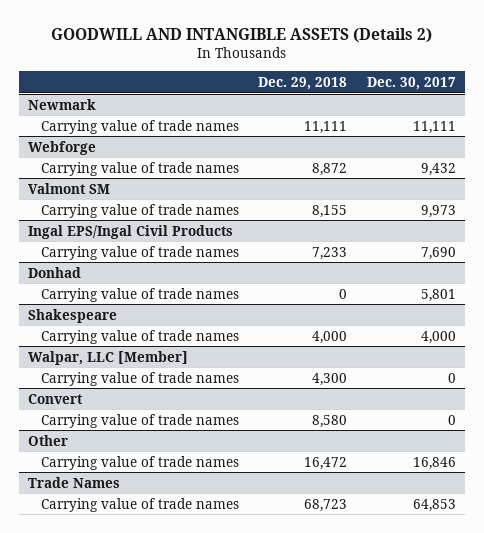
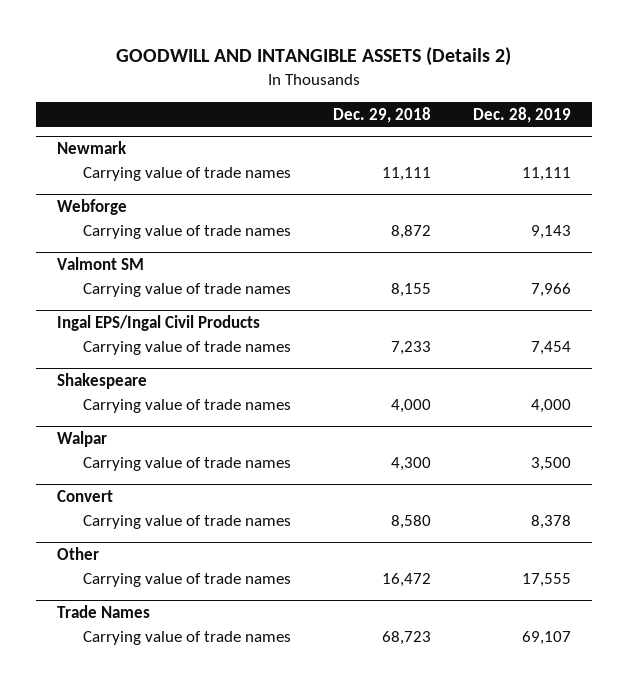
[366,76,456,90] Dec. 30, 2017 -> none
none -> [472,106,571,123] Dec. 28, 2019
[28,266,82,278] Donhad -> none
[41,287,240,302] Carrying value of trade names -> none
[28,350,189,365] Walpar, LLC [Member] -> [57,431,108,448] Walpar

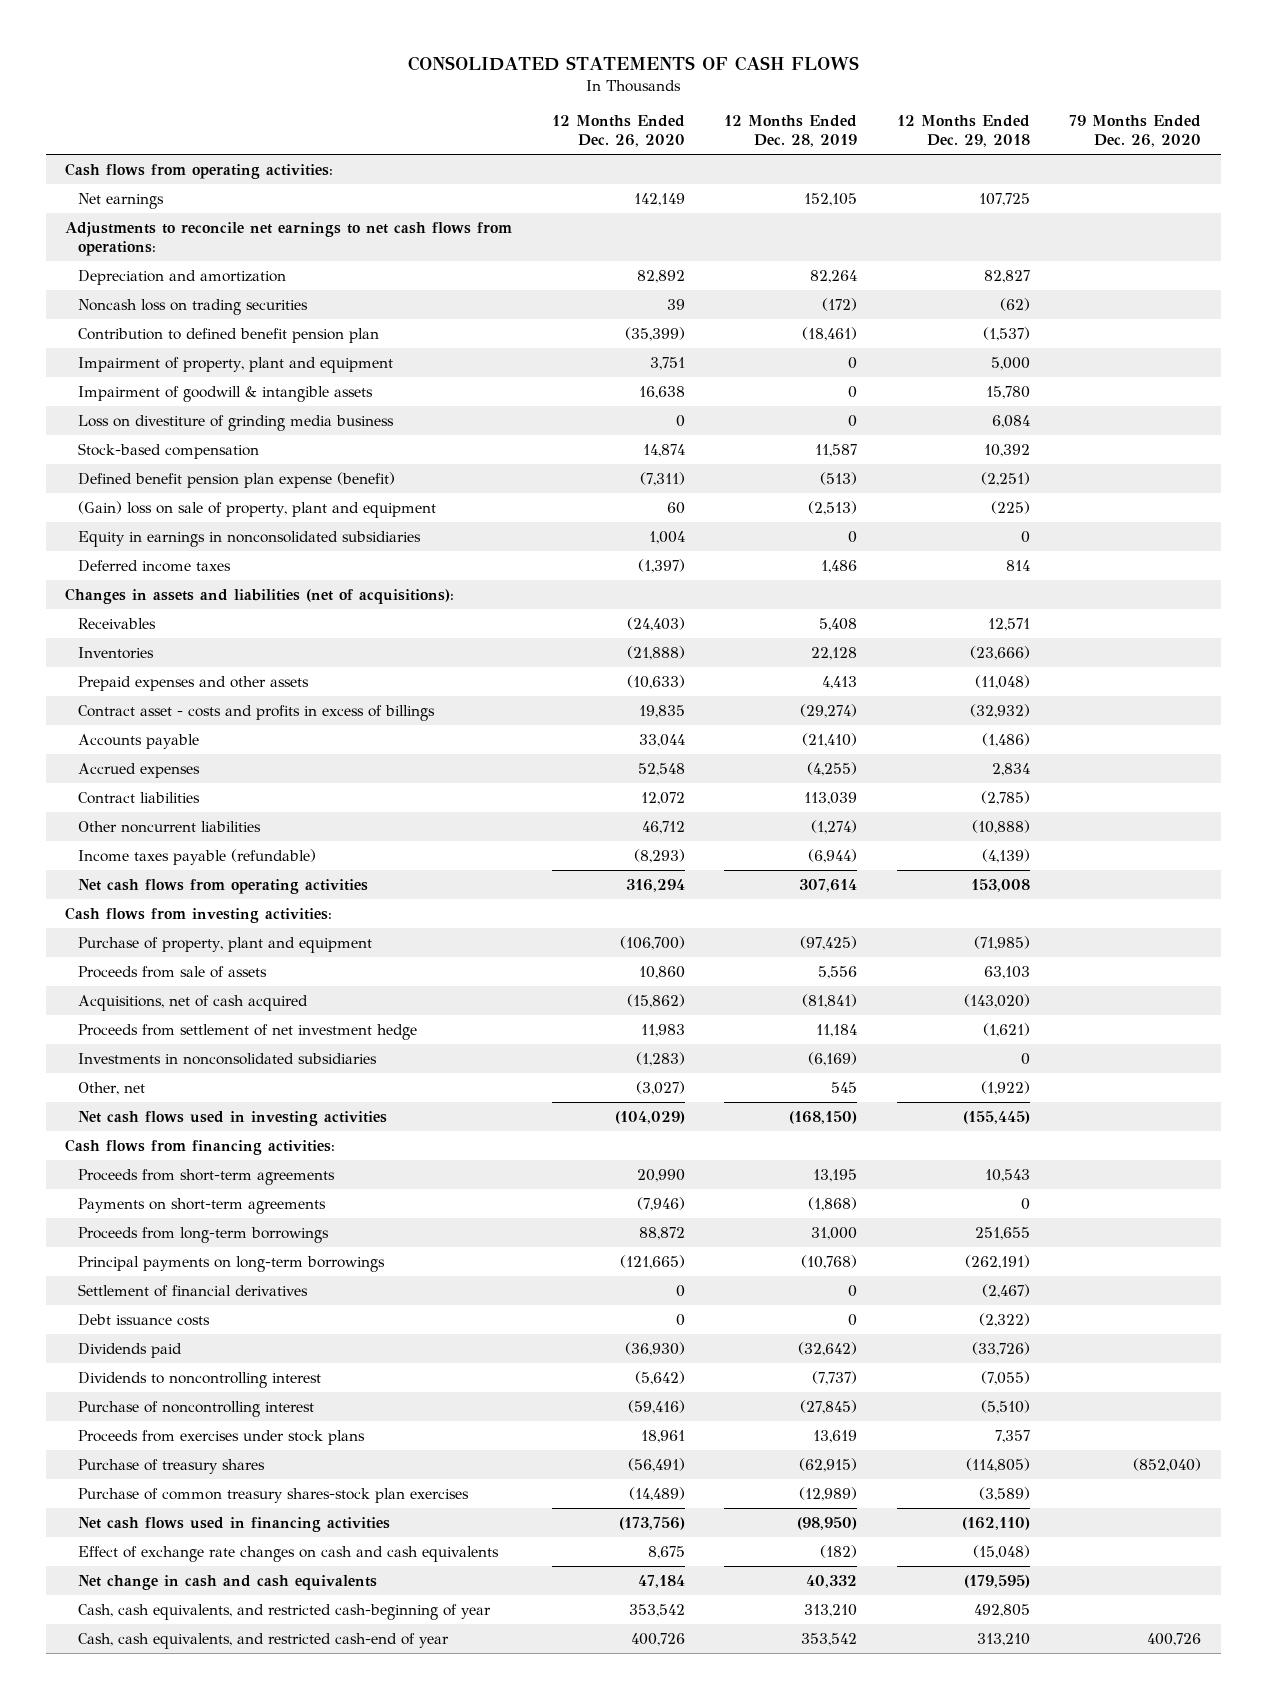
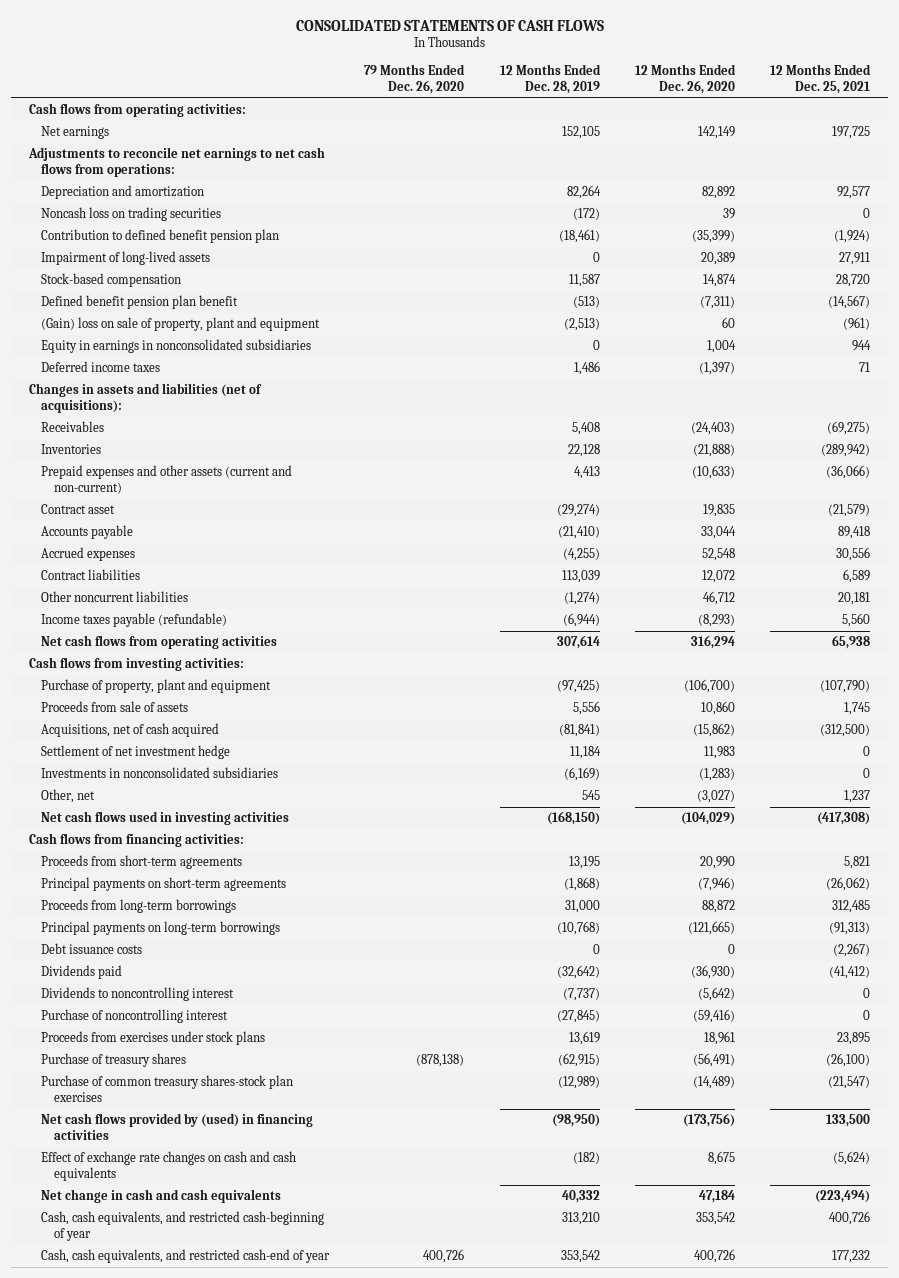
[896,115,1030,148] 12 Months Ended Dec. 29, 2018 -> none
none -> [770,63,872,94] 12 Months Ended Dec. 25, 2021
[77,356,393,373] Impairment of property, plant and equipment -> none
[77,385,373,402] Impairment of goodwill & intangible assets -> none
[77,414,394,431] Loss on divestiture of grinding media business -> none
none -> [41,251,211,266] Impairment of long-lived assets
[77,471,395,488] Defined benefit pension plan expense (benefit) -> [41,295,239,310] Defined benefit pension plan benefit
[77,675,309,691] Prepaid expenses and other assets -> [41,465,293,495] Prepaid expenses and other assets (current and non-current)
[77,704,435,721] Contract asset - costs and profits in excess of billings -> [41,504,116,515] Contract asset
[77,1023,417,1040] Proceeds from settlement of net investment hedge -> [41,745,231,760] Settlement of net investment hedge
[77,1197,326,1214] Payments on short-term agreements -> [41,877,287,892] Principal payments on short-term agreements
[77,1283,308,1297] Settlement of financial derivatives -> none
[1133,1457,1202,1472] (852,040) -> [416,1054,465,1068] (878,138)
[77,1516,390,1532] Net cash flows used in financing activities -> [41,1113,314,1141] Net cash flows provided by (used) in financing activities

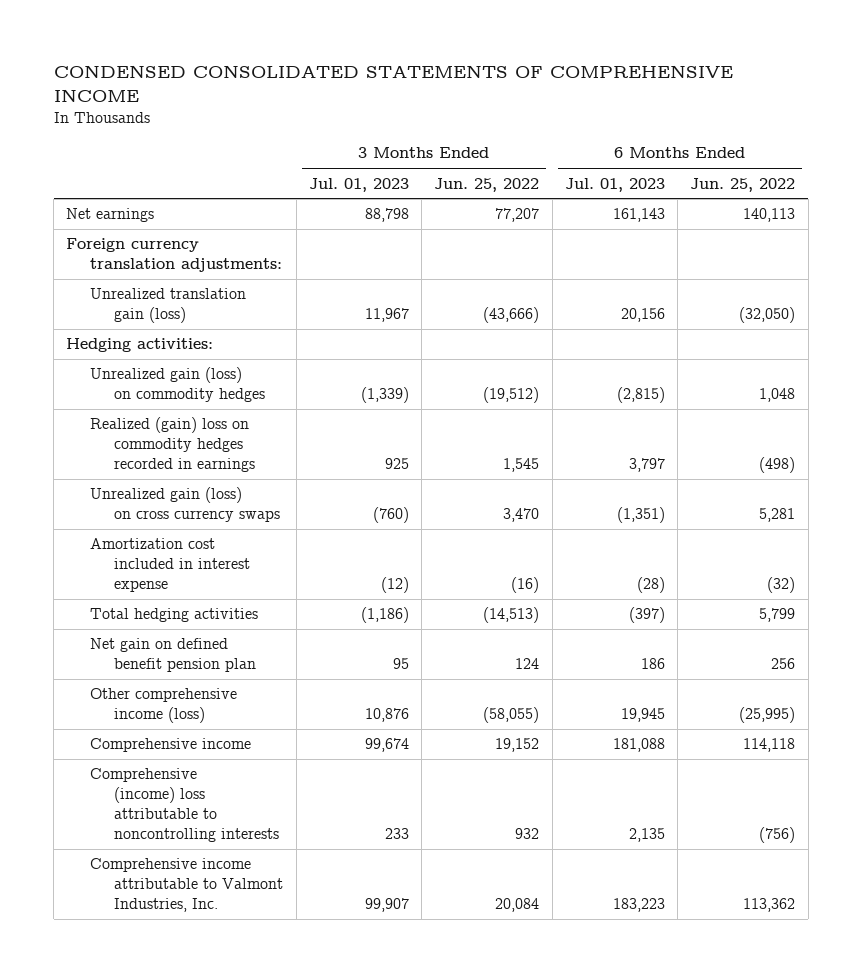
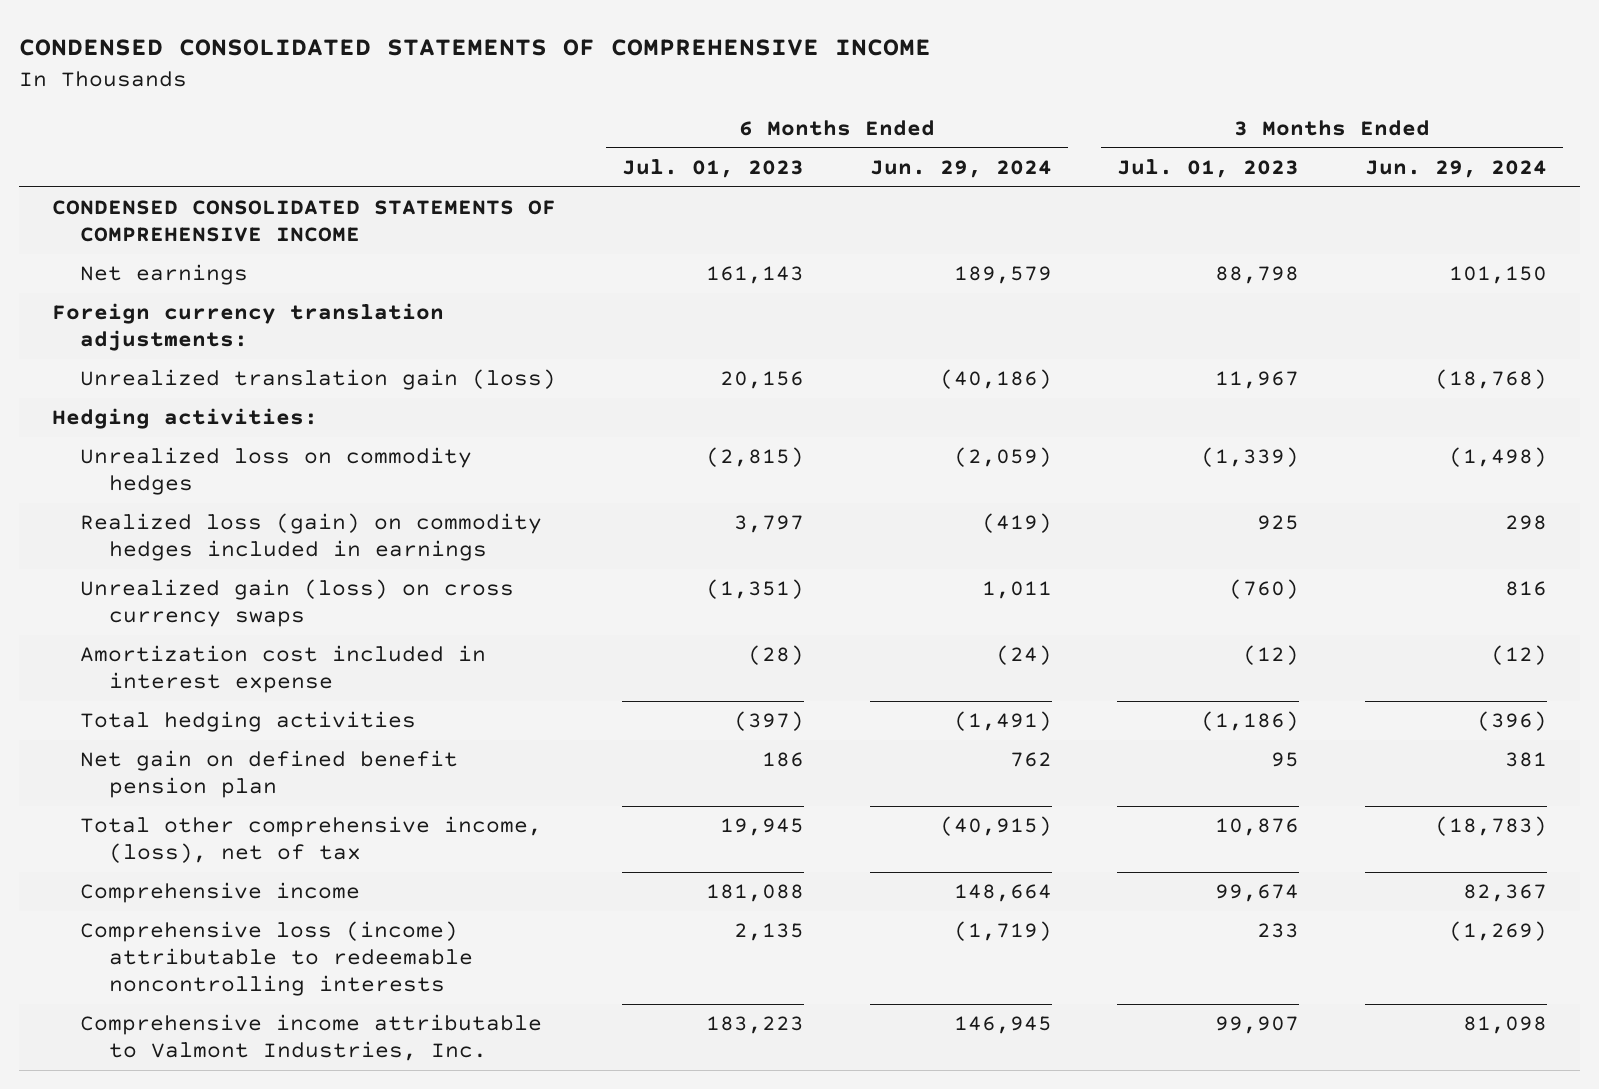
[434,177,540,192] Jun. 25, 2022 -> none
[690,177,796,192] Jun. 25, 2022 -> none
none -> [869,160,1052,179] Jun. 29, 2024
none -> [1365,160,1548,179] Jun. 29, 2024
none -> [51,200,556,243] CONDENSED CONSOLIDATED STATEMENTS OF COMPREHENSIVE INCOME
[90,367,266,403] Unrealized gain (loss) on commodity hedges -> [80,447,473,496] Unrealized loss on commodity hedges
[90,417,256,473] Realized (gain) loss on commodity hedges recorded in earnings -> [80,513,543,562] Realized loss (gain) on commodity hedges included in earnings
[90,688,238,724] Other comprehensive income (loss) -> [80,816,543,864] Total other comprehensive income, (loss), net of tax
[90,768,280,842] Comprehensive (income) loss attributable to noncontrolling interests -> [80,921,473,997] Comprehensive loss (income) attributable to redeemable noncontrolling interests

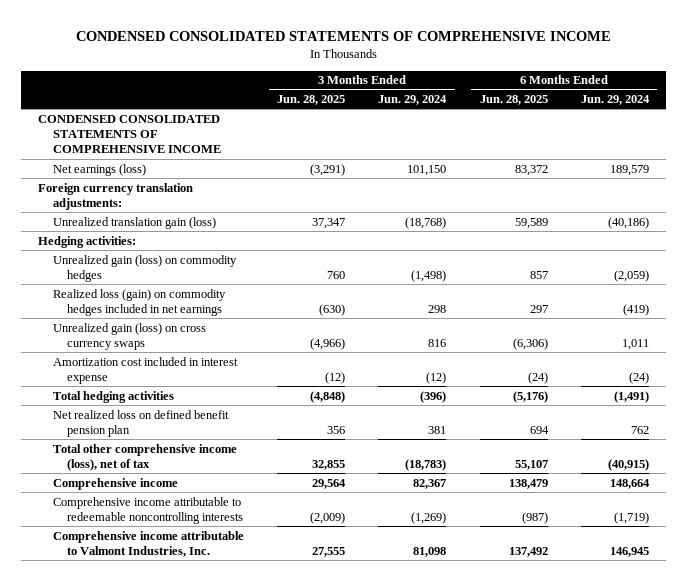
[622,159,805,179] Jul. 01, 2023 -> none
[1117,159,1300,179] Jul. 01, 2023 -> none
none -> [277,94,346,105] Jun. 28, 2025
none -> [479,94,548,105] Jun. 28, 2025
[80,264,249,286] Net earnings -> [52,163,146,176] Net earnings (loss)
[80,447,473,496] Unrealized loss on commodity hedges -> [52,254,237,282] Unrealized gain (loss) on commodity hedges
[80,513,543,562] Realized loss (gain) on commodity hedges included in earnings -> [52,288,226,316] Realized loss (gain) on commodity hedges included in net earnings
[80,750,459,799] Net gain on defined benefit pension plan -> [52,409,229,437] Net realized loss on defined benefit pension plan
[80,816,543,864] Total other comprehensive income, (loss), net of tax -> [52,443,237,471] Total other comprehensive income (loss), net of tax
[80,921,473,997] Comprehensive loss (income) attributable to redeemable noncontrolling interests -> [52,496,244,524] Comprehensive income attributable to redeemable noncontrolling interests

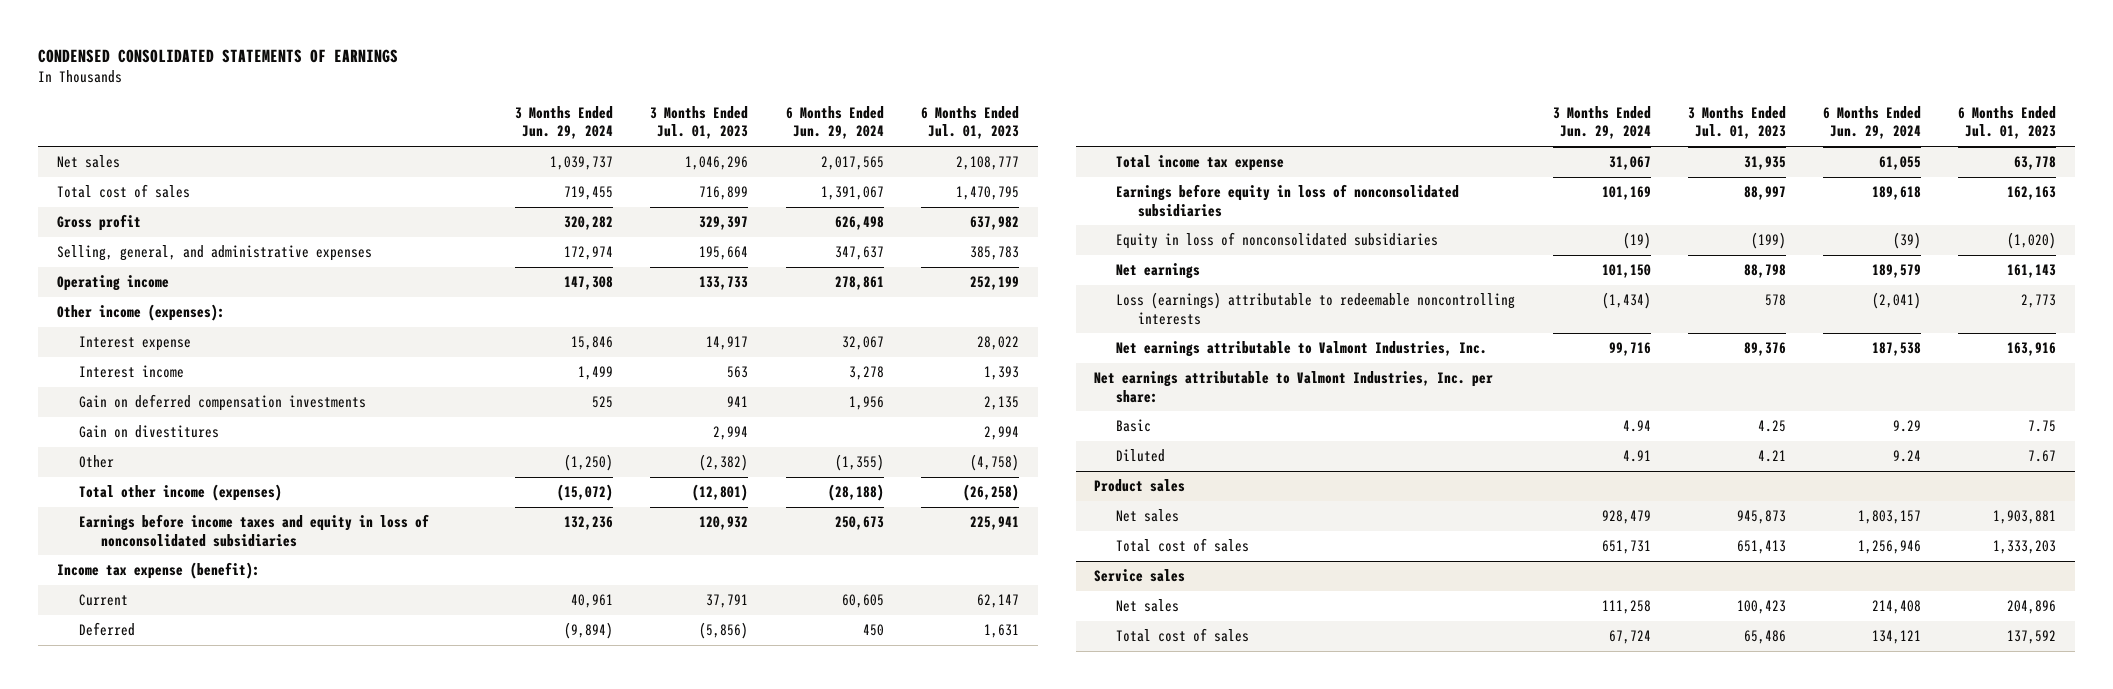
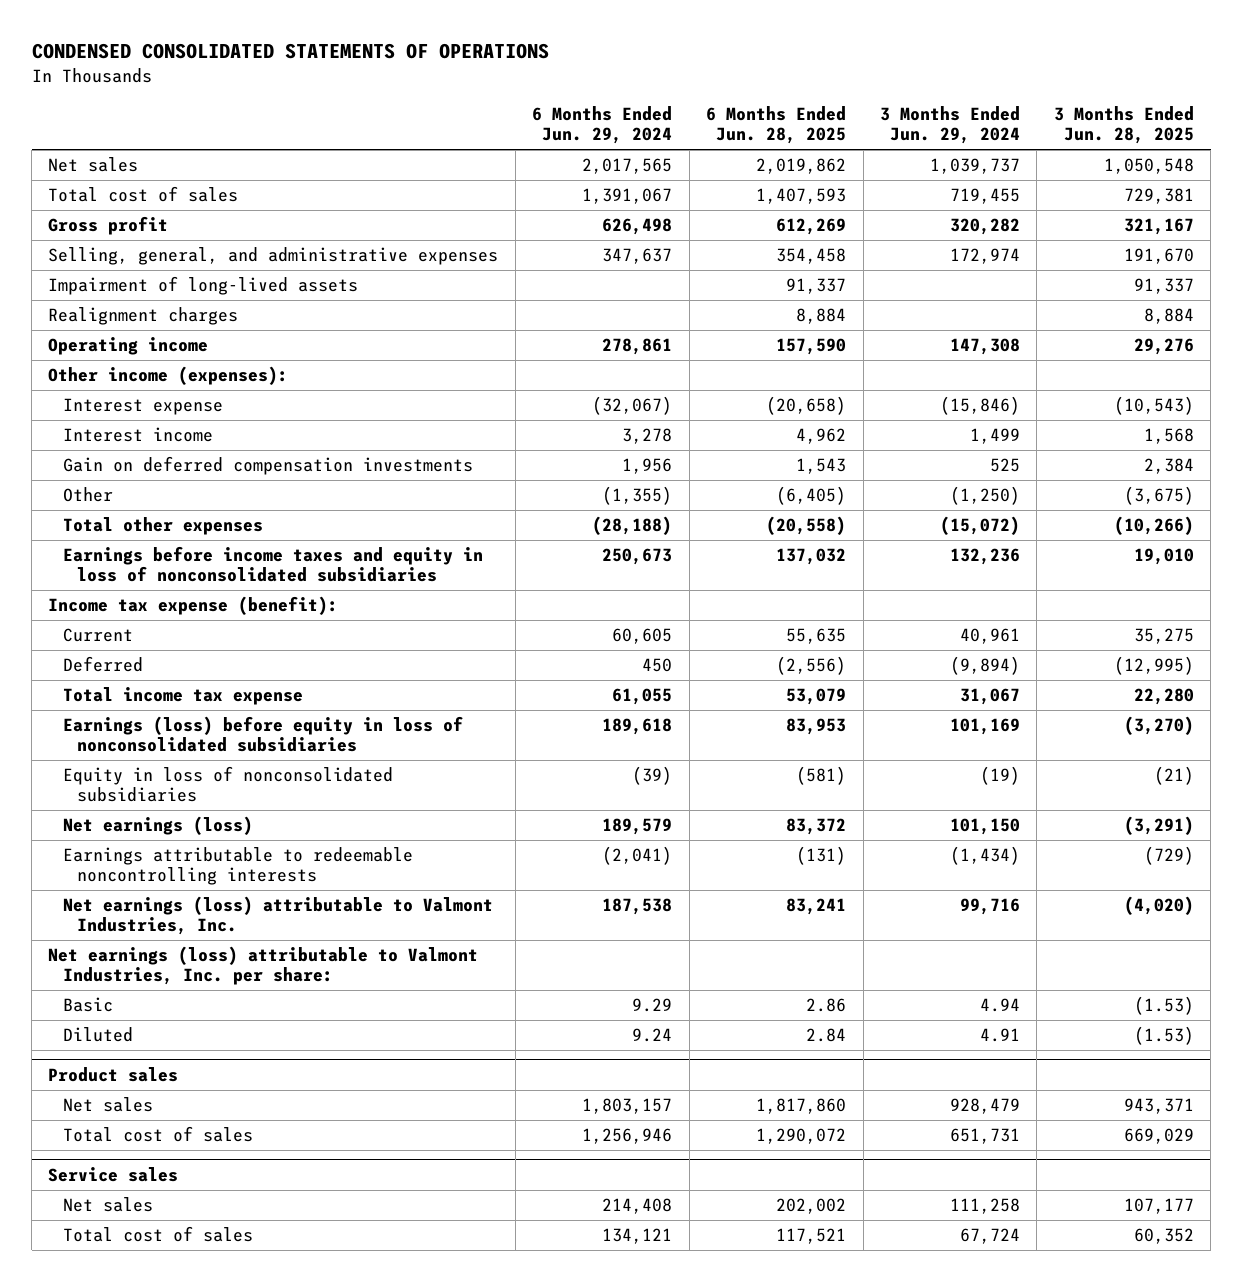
[38,48,399,63] CONDENSED CONSOLIDATED STATEMENTS OF EARNINGS -> [31,43,549,60] CONDENSED CONSOLIDATED STATEMENTS OF OPERATIONS
[650,106,749,140] 3 Months Ended Jul. 01, 2023 -> none
[920,106,1019,140] 6 Months Ended Jul. 01, 2023 -> none
none -> [706,106,847,145] 6 Months Ended Jun. 28, 2025
none -> [1053,106,1194,145] 3 Months Ended Jun. 28, 2025
none -> [48,276,359,296] Impairment of long-lived assets
none -> [48,307,239,326] Realignment charges
[571,336,614,351] 15,846 -> [940,396,1021,416] (15,846)
[841,336,884,351] 32,067 -> [592,396,673,416] (32,067)
[79,425,220,439] Gain on divestitures -> none
[79,484,283,502] Total other income (expenses) -> [62,517,263,536] Total other expenses
[1116,184,1460,217] Earnings before equity in loss of nonconsolidated subsidiaries -> [62,716,463,753] Earnings (loss) before equity in loss of nonconsolidated subsidiaries
[1116,263,1201,280] Net earnings -> [62,816,253,836] Net earnings (loss)
[1116,292,1516,325] Loss (earnings) attributable to redeemable noncontrolling interests -> [62,847,413,886] Earnings attributable to redeemable noncontrolling interests
[1116,341,1488,358] Net earnings attributable to Valmont Industries, Inc. -> [62,896,493,936] Net earnings (loss) attributable to Valmont Industries, Inc.
[1094,371,1494,403] Net earnings attributable to Valmont Industries, Inc. per share: -> [48,946,479,986] Net earnings (loss) attributable to Valmont Industries, Inc. per share:

